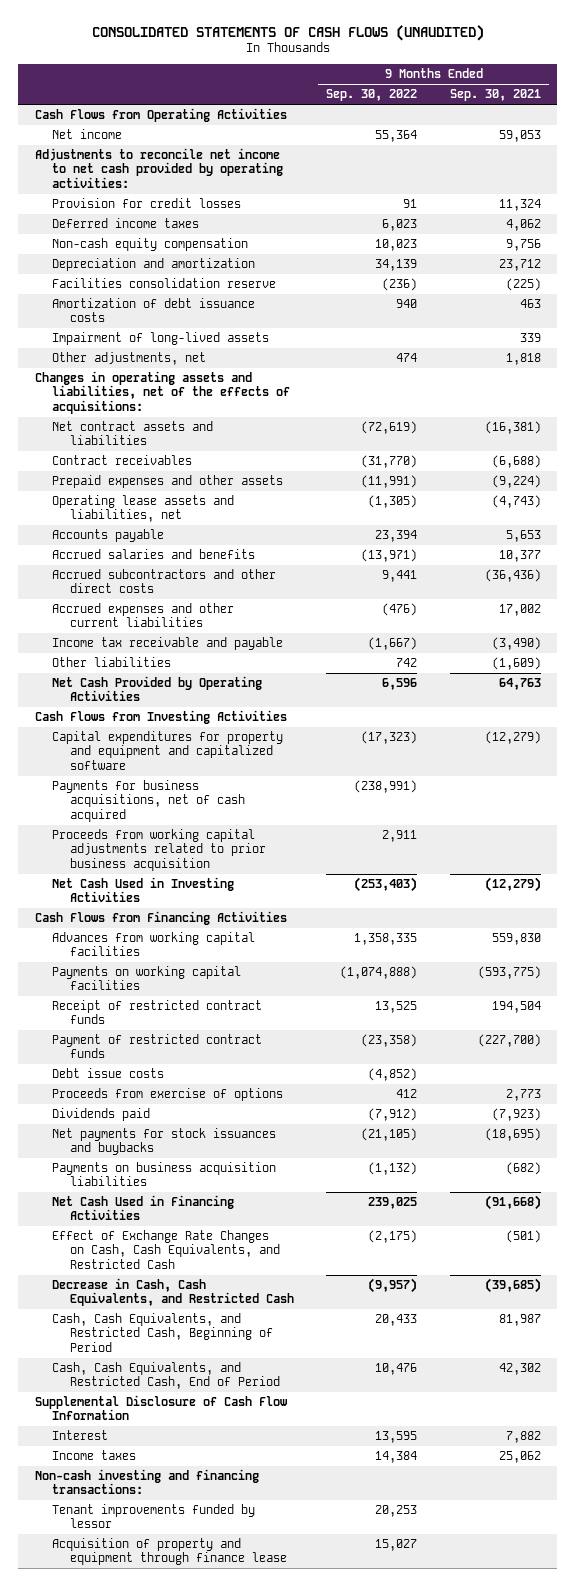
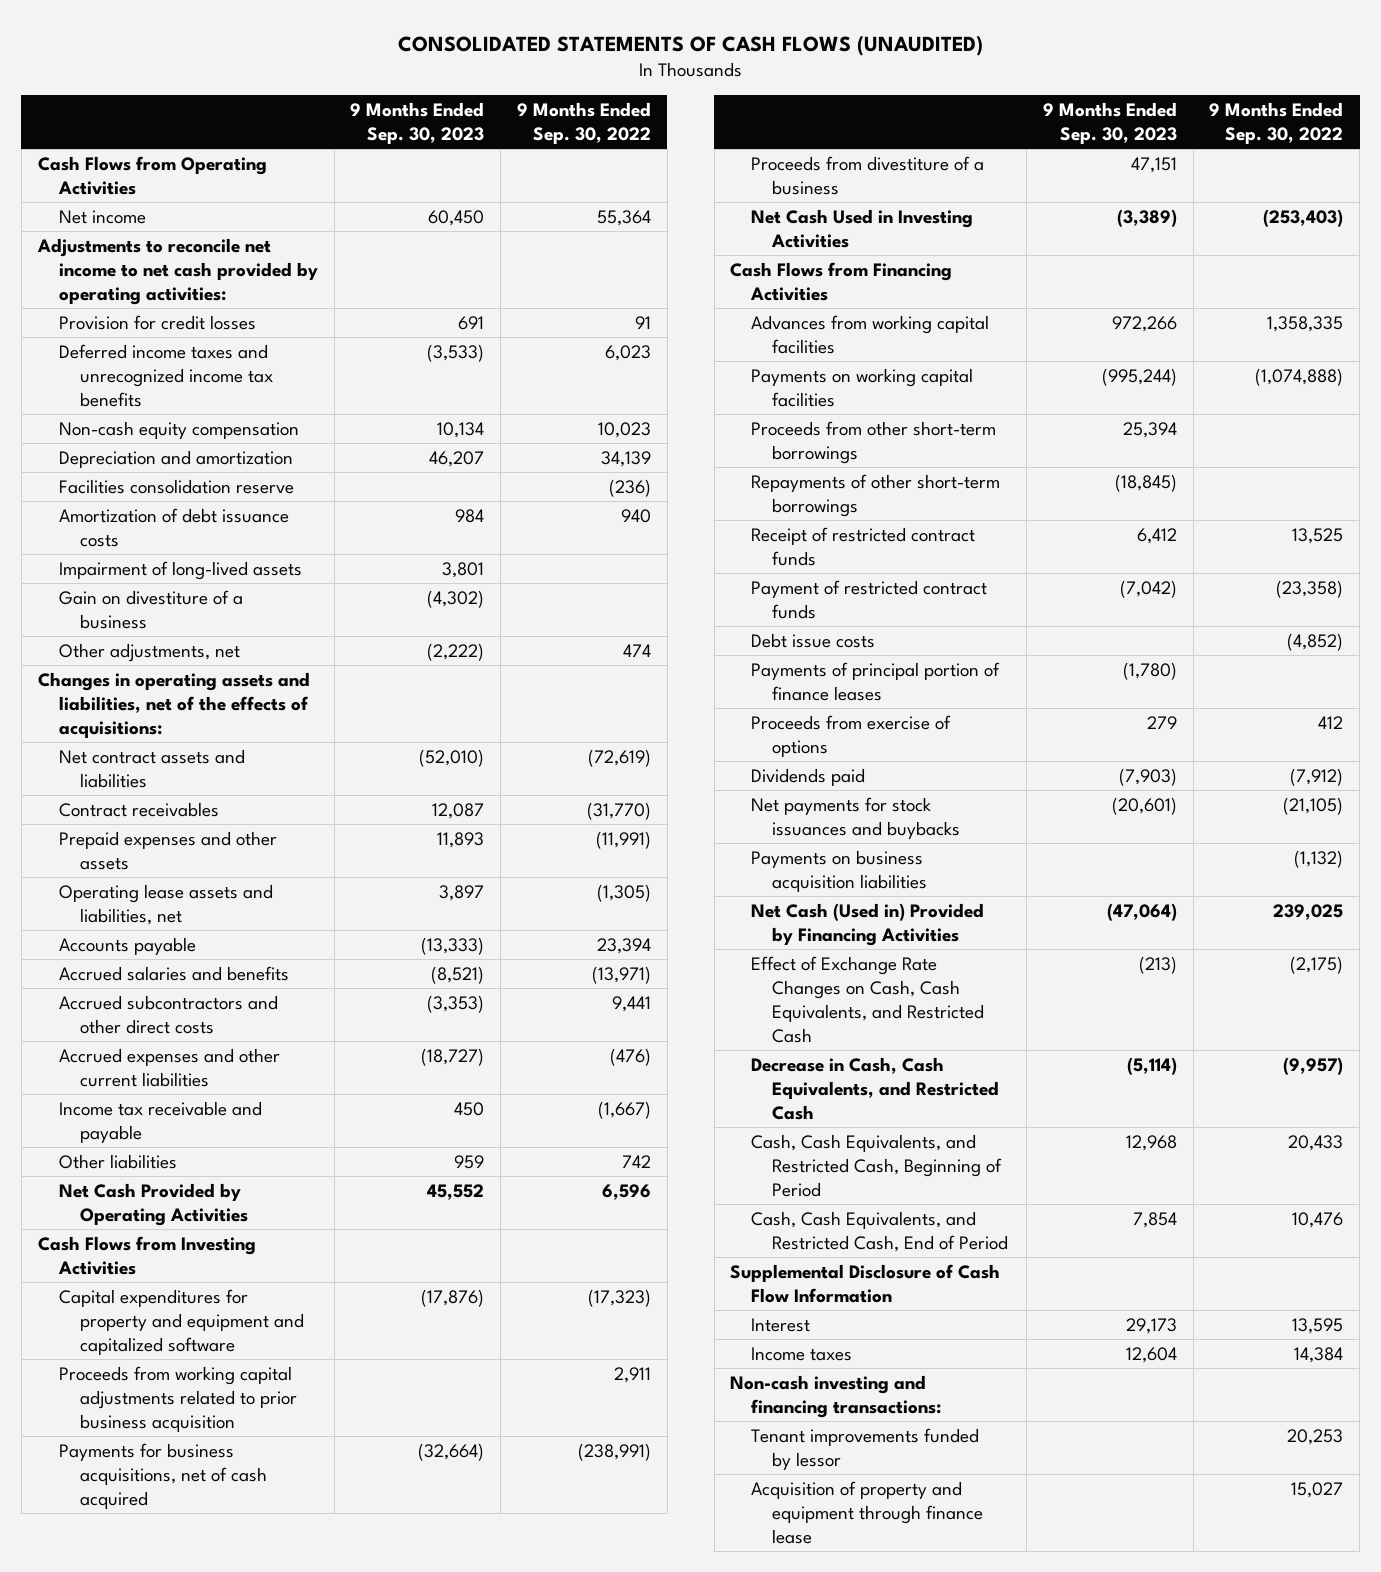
[449,89,541,102] Sep. 30, 2021 -> none
none -> [350,101,485,144] 9 Months Ended Sep. 30, 2023
[52,218,200,229] Deferred income taxes -> [58,343,273,407] Deferred income taxes and unrecognized income tax benefits
none -> [58,589,243,629] Gain on divestiture of a business
[52,780,245,822] Payments for business acquisitions, net of cash acquired -> [58,1442,267,1509] Payments for business acquisitions, net of cash acquired
none -> [751,155,985,195] Proceeds from divestiture of a business
none -> [751,420,997,464] Proceeds from other short-term borrowings
none -> [751,473,1001,517] Repayments of other short-term borrowings
none -> [751,661,1001,701] Payments of principal portion of finance leases
[52,1195,235,1221] Net Cash Used in Financing Activities -> [751,902,985,946] Net Cash (Used in) Provided by Financing Activities

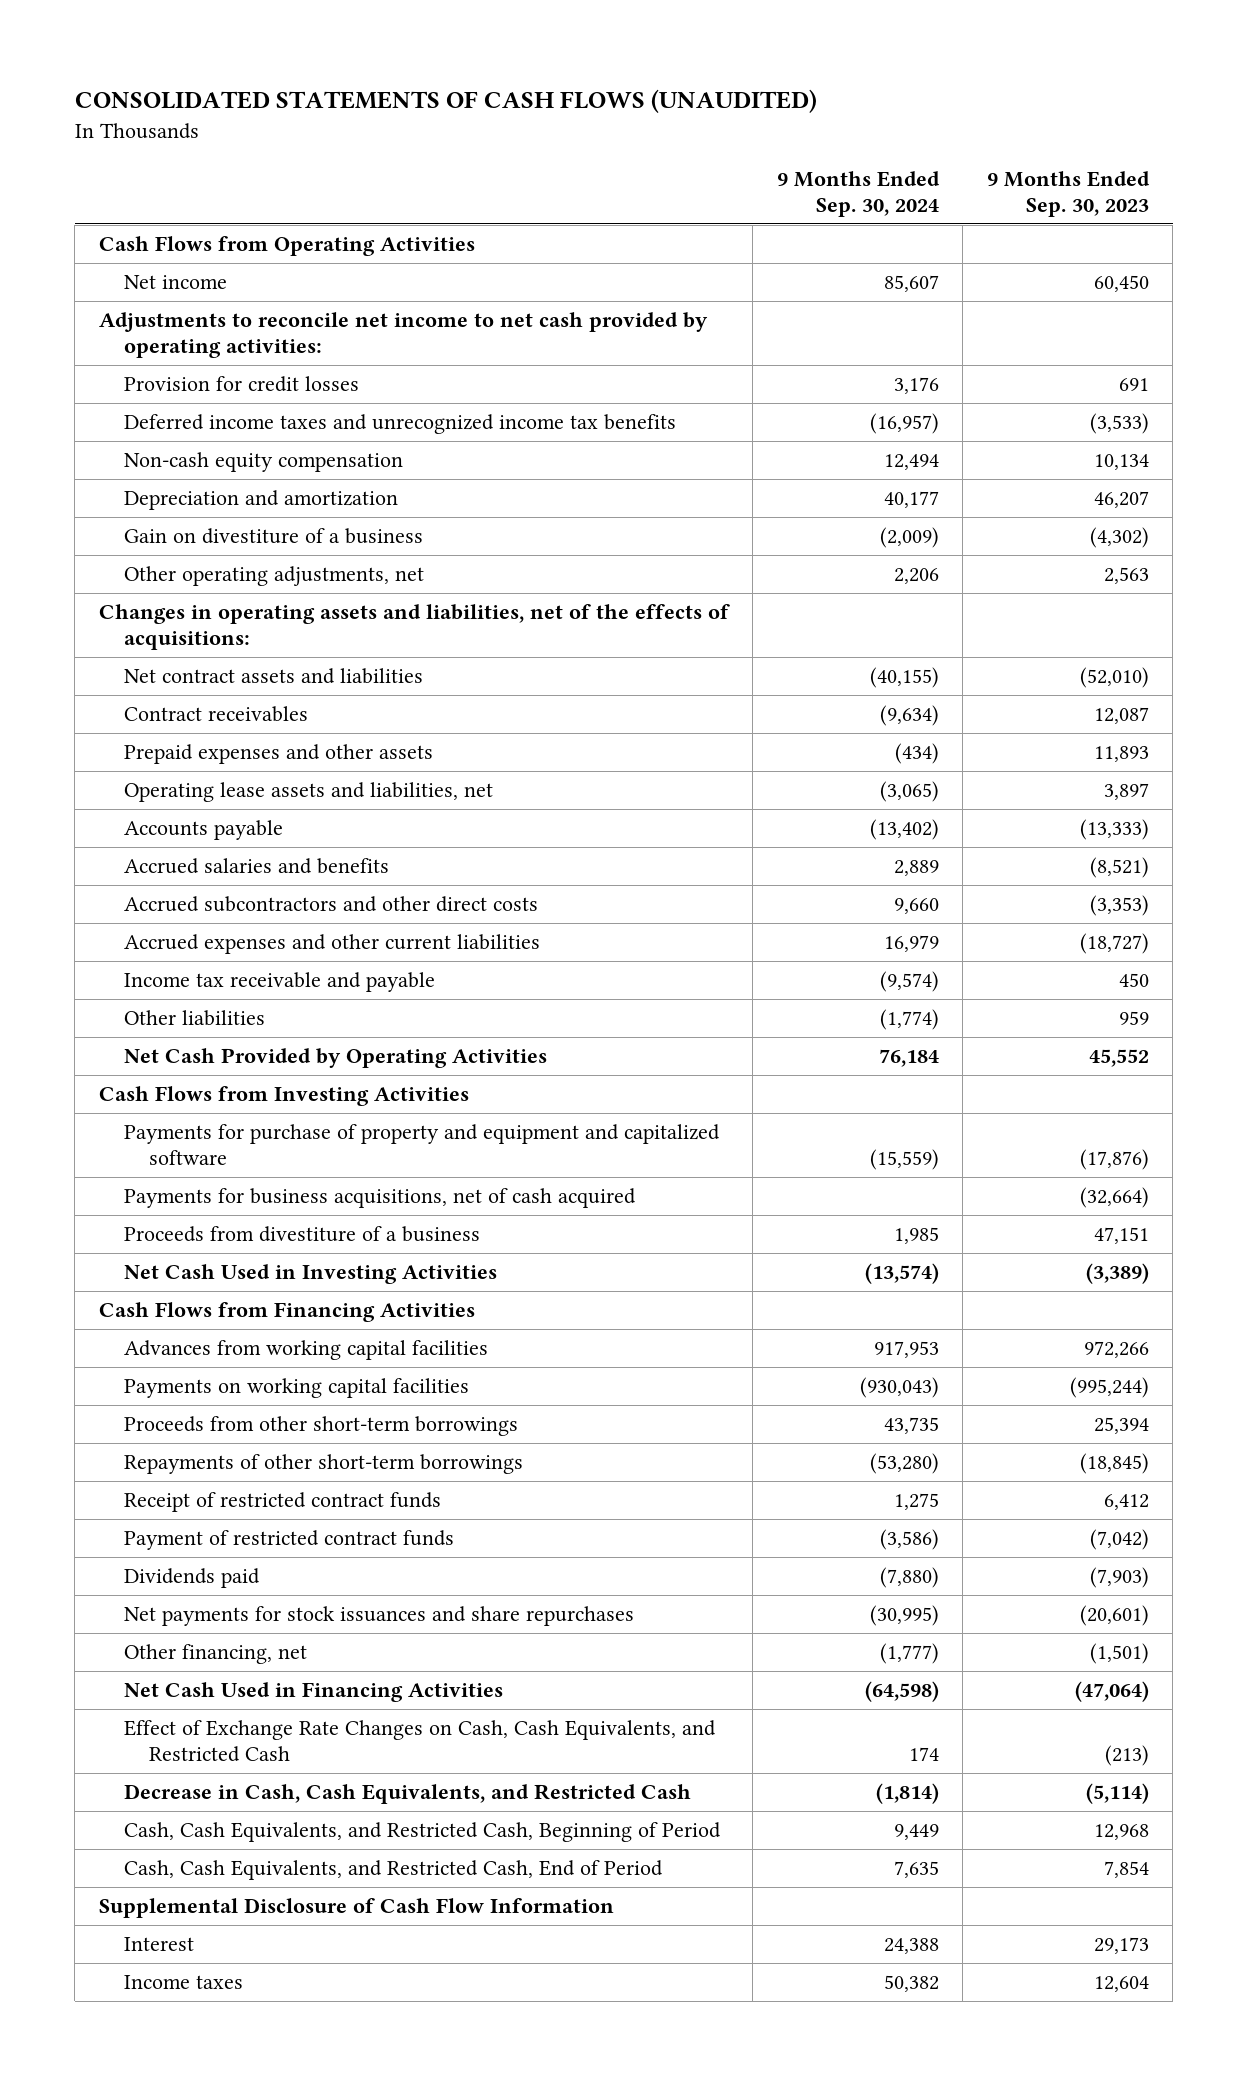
[516,101,651,144] 9 Months Ended Sep. 30, 2022 -> none
none -> [776,170,940,217] 9 Months Ended Sep. 30, 2024
[58,478,294,494] Facilities consolidation reserve -> none
[58,507,289,547] Amortization of debt issuance costs -> none
[58,560,302,580] Impairment of long-lived assets -> none
[58,642,240,662] Other adjustments, net -> [123,566,424,587] Other operating adjustments, net
[427,642,485,661] (2,222) -> [1103,567,1149,585] 2,563
[58,1365,297,1432] Proceeds from working capital adjustments related to prior business acquisition -> none
[58,1288,304,1355] Capital expenditures for property and equipment and capitalized software -> [123,1124,720,1166] Payments for purchase of property and equipment and capitalized software
[751,632,876,648] Debt issue costs -> none
[751,661,1001,701] Payments of principal portion of finance leases -> none
[751,714,952,757] Proceeds from exercise of options -> none
[751,849,928,892] Payments on business acquisition liabilities -> none
[751,796,961,839] Net payments for stock issuances and buybacks -> [123,1606,634,1627] Net payments for stock issuances and share repurchases
none -> [123,1644,307,1665] Other financing, net
[751,902,985,946] Net Cash (Used in) Provided by Financing Activities -> [123,1682,503,1703] Net Cash Used in Financing Activities
[730,1374,942,1418] Non-cash investing and financing transactions: -> none
[751,1427,980,1470] Tenant improvements funded by lessor -> none
[751,1480,984,1544] Acquisition of property and equipment through finance lease -> none

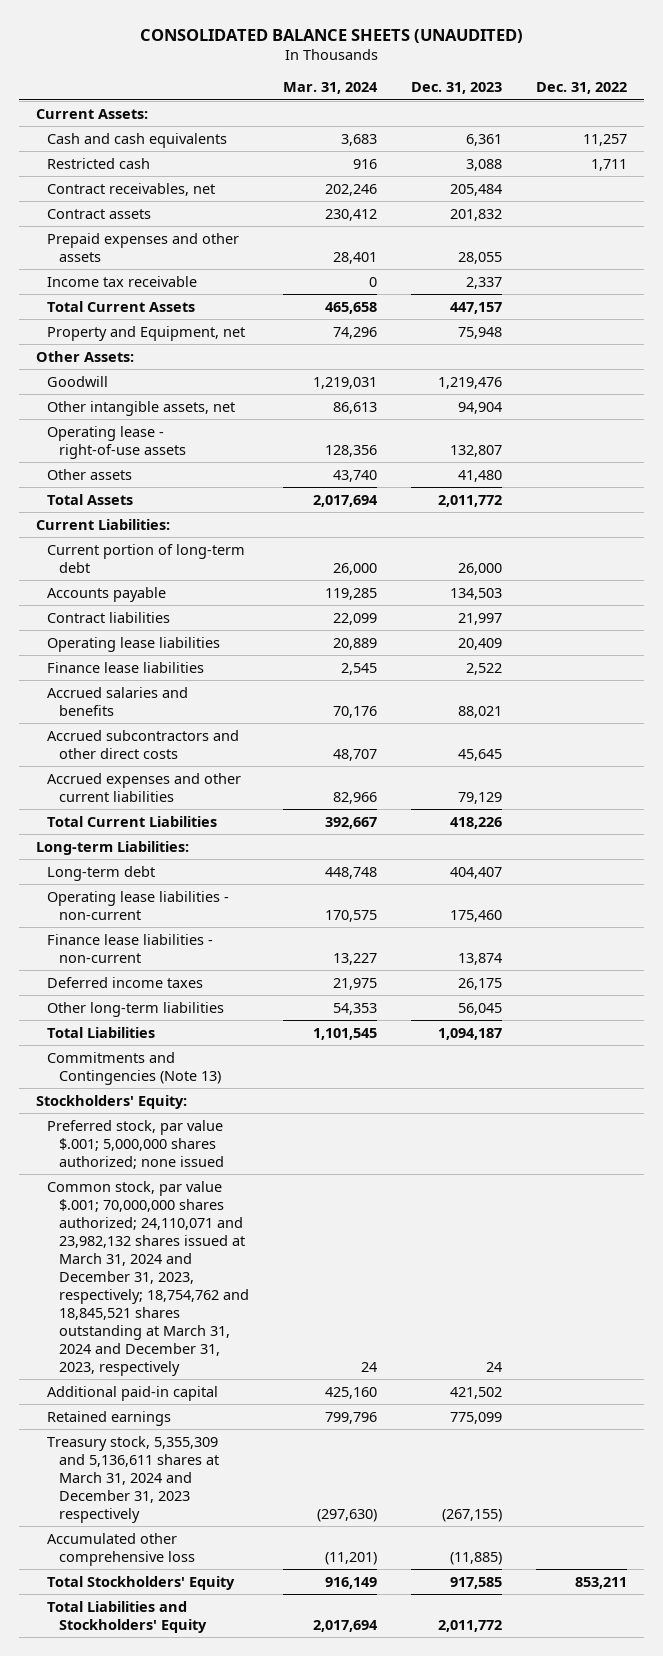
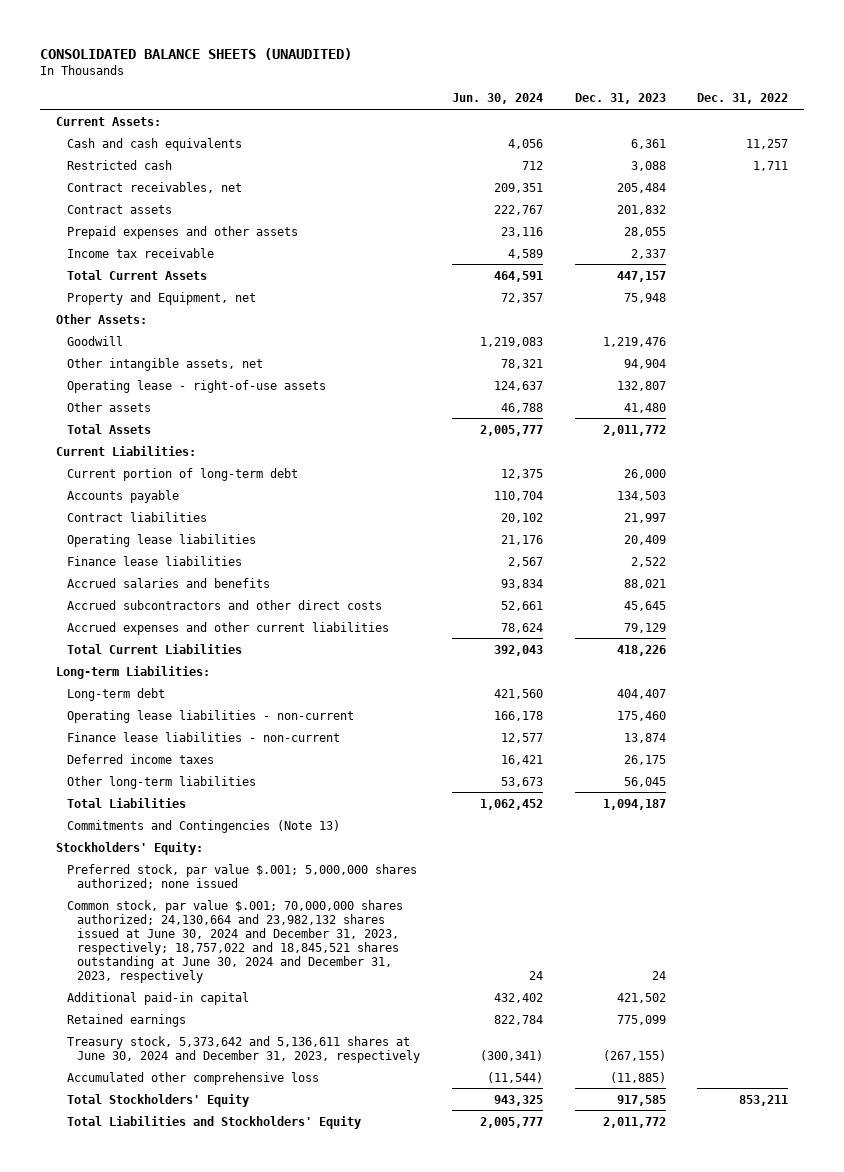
[282,82,378,95] Mar. 31, 2024 -> none
none -> [452,93,544,105] Jun. 30, 2024
[47,1180,249,1376] Common stock, par value $.001; 70,000,000 shares authorized; 24,110,071 and 23,982,132 shares issued at March 31, 2024 and December 31, 2023, respectively; 18,754,762 and 18,845,521 shares outstanding at March 31, 2024 and December 31, 2023, respectively -> [66,899,403,983] Common stock, par value $.001; 70,000,000 shares authorized; 24,130,664 and 23,982,132 shares issued at June 30, 2024 and December 31, 2023, respectively; 18,757,022 and 18,845,521 shares outstanding at June 30, 2024 and December 31, 2023, respectively
[47,1435,219,1523] Treasury stock, 5,355,309 and 5,136,611 shares at March 31, 2024 and December 31, 2023 respectively -> [66,1035,421,1063] Treasury stock, 5,373,642 and 5,136,611 shares at June 30, 2024 and December 31, 2023, respectively

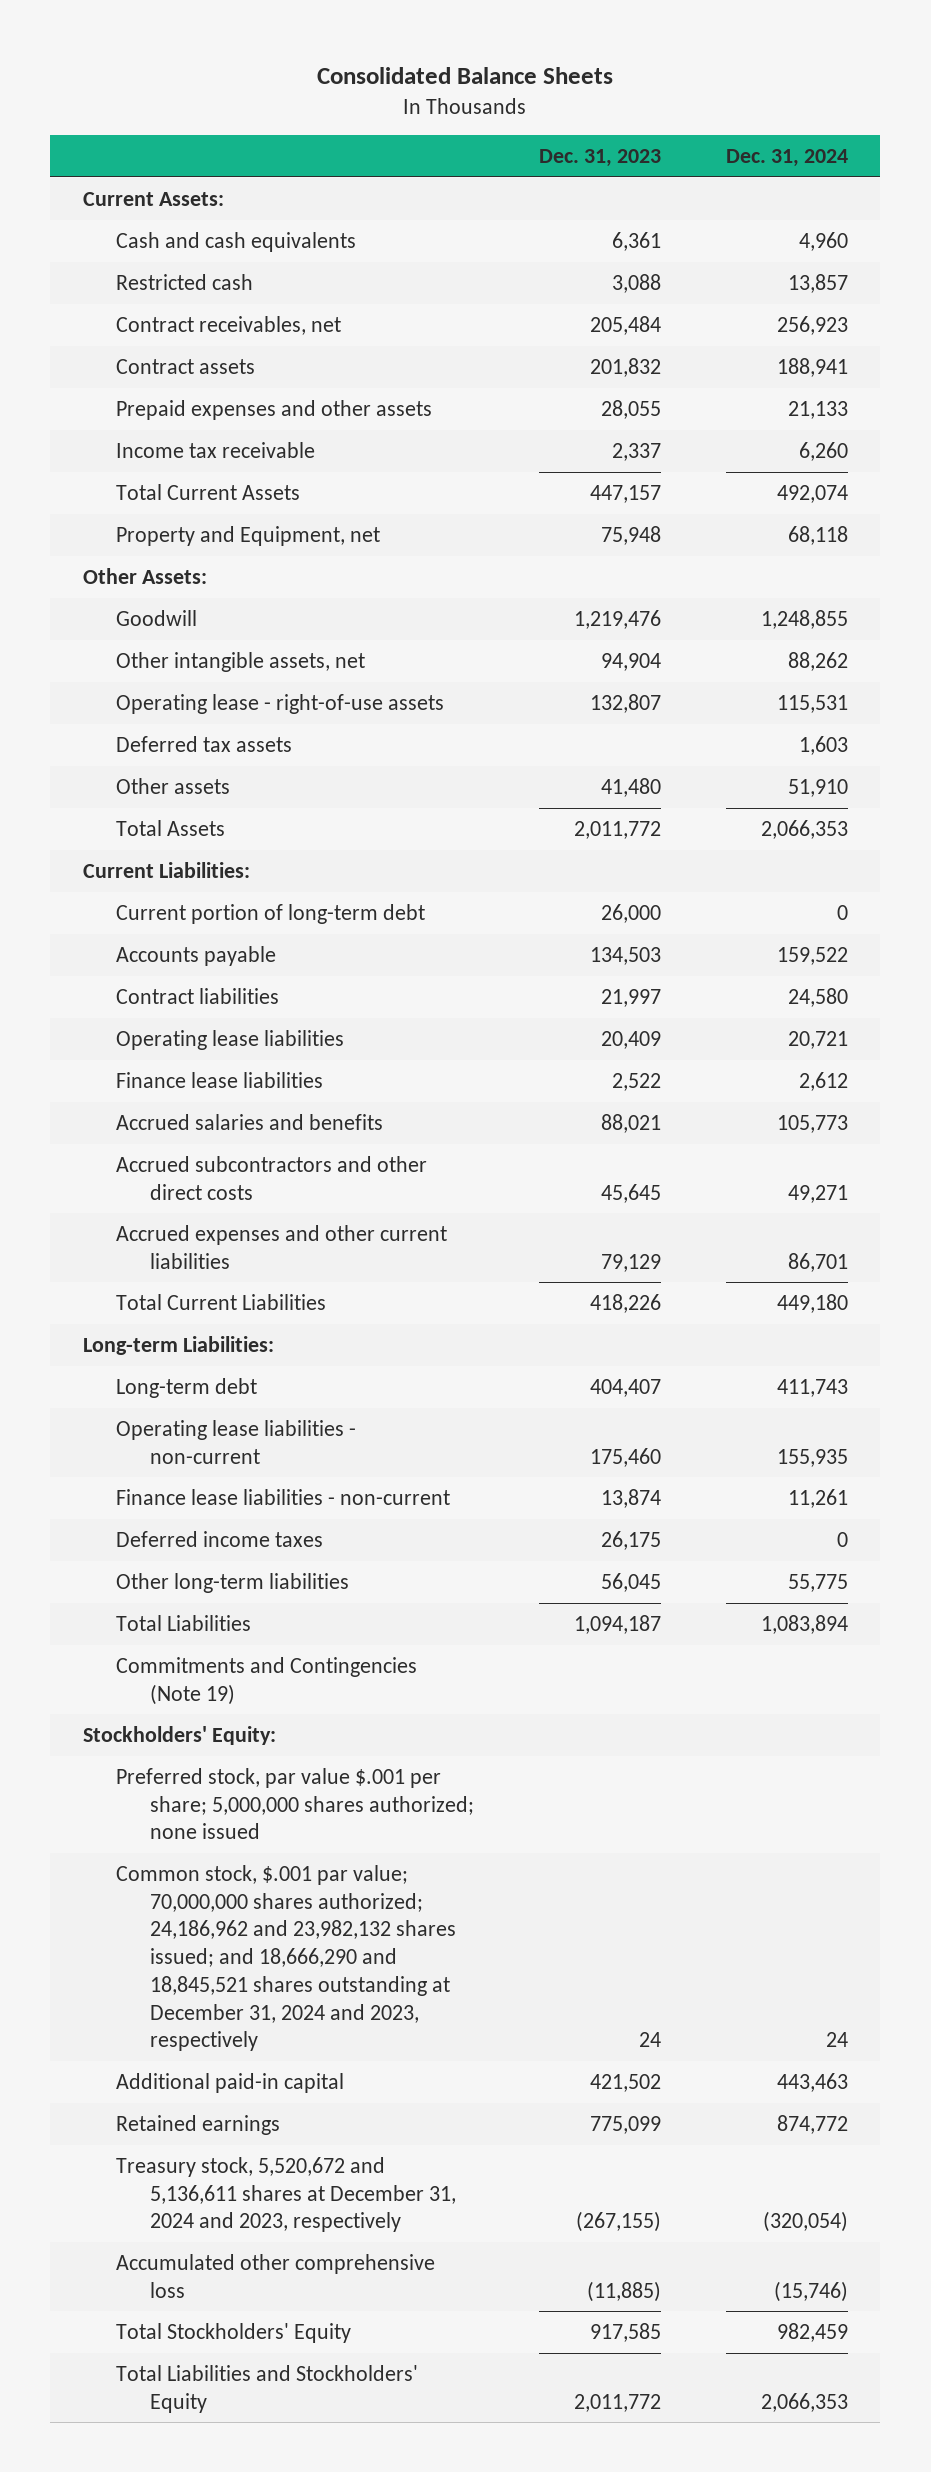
[40,47,353,60] CONSOLIDATED BALANCE SHEETS (UNAUDITED) -> [317,67,614,85] Consolidated Balance Sheets
[452,93,544,105] Jun. 30, 2024 -> none
[697,93,789,105] Dec. 31, 2022 -> none
none -> [725,149,848,168] Dec. 31, 2024
none -> [116,735,293,752] Deferred tax assets
[66,819,340,833] Commitments and Contingencies (Note 13) -> [116,1656,418,1705] Commitments and Contingencies (Note 19)
[66,863,417,889] Preferred stock, par value $.001; 5,000,000 shares authorized; none issued -> [116,1767,474,1840] Preferred stock, par value $.001 per share; 5,000,000 shares authorized; none issued
[66,899,403,983] Common stock, par value $.001; 70,000,000 shares authorized; 24,130,664 and 23,982,132 shares issued at June 30, 2024 and December 31, 2023, respectively; 18,757,022 and 18,845,521 shares outstanding at June 30, 2024 and December 31, 2023, respectively -> [116,1864,456,2052] Common stock, $.001 par value; 70,000,000 shares authorized; 24,186,962 and 23,982,132 shares issued; and 18,666,290 and 18,845,521 shares outstanding at December 31, 2024 and 2023, respectively
[66,1035,421,1063] Treasury stock, 5,373,642 and 5,136,611 shares at June 30, 2024 and December 31, 2023, respectively -> [116,2156,456,2233] Treasury stock, 5,520,672 and 5,136,611 shares at December 31, 2024 and 2023, respectively

